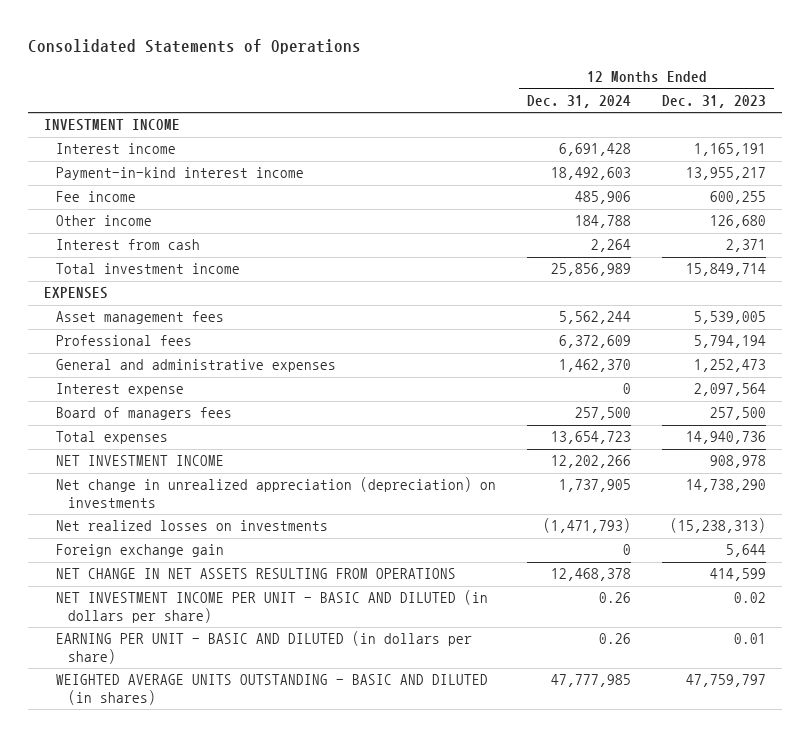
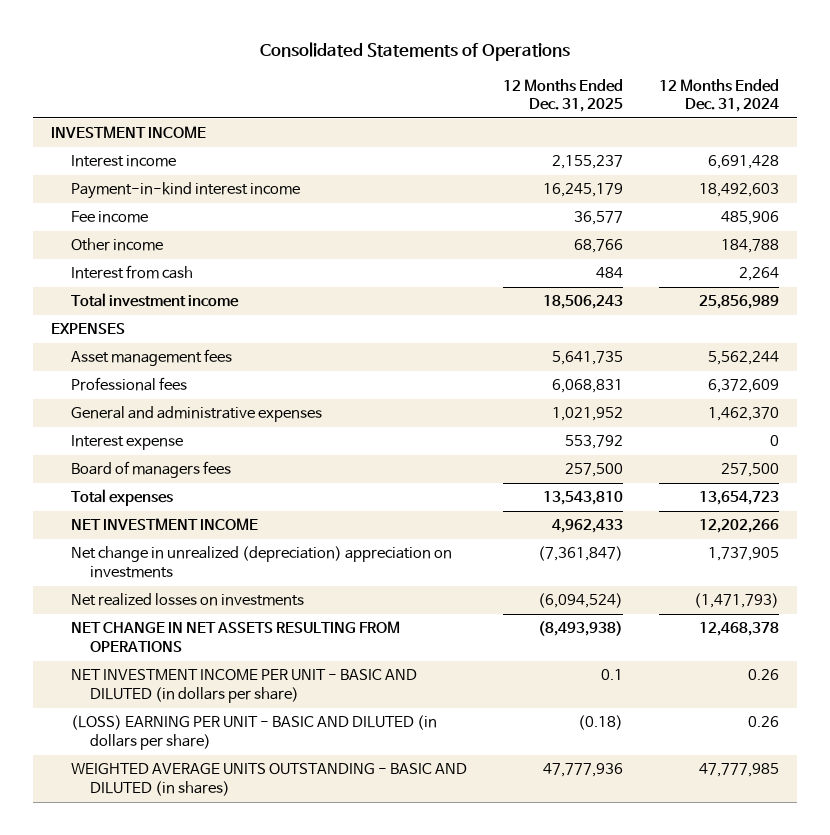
[662,95,767,109] Dec. 31, 2023 -> none
none -> [502,78,623,113] 12 Months Ended Dec. 31, 2025
[55,477,496,508] Net change in unrealized appreciation (depreciation) on investments -> [70,546,452,578] Net change in unrealized (depreciation) appreciation on investments
[55,544,224,558] Foreign exchange gain -> none
[55,631,472,664] EARNING PER UNIT - BASIC AND DILUTED (in dollars per share) -> [70,715,437,750] (LOSS) EARNING PER UNIT - BASIC AND DILUTED (in dollars per share)

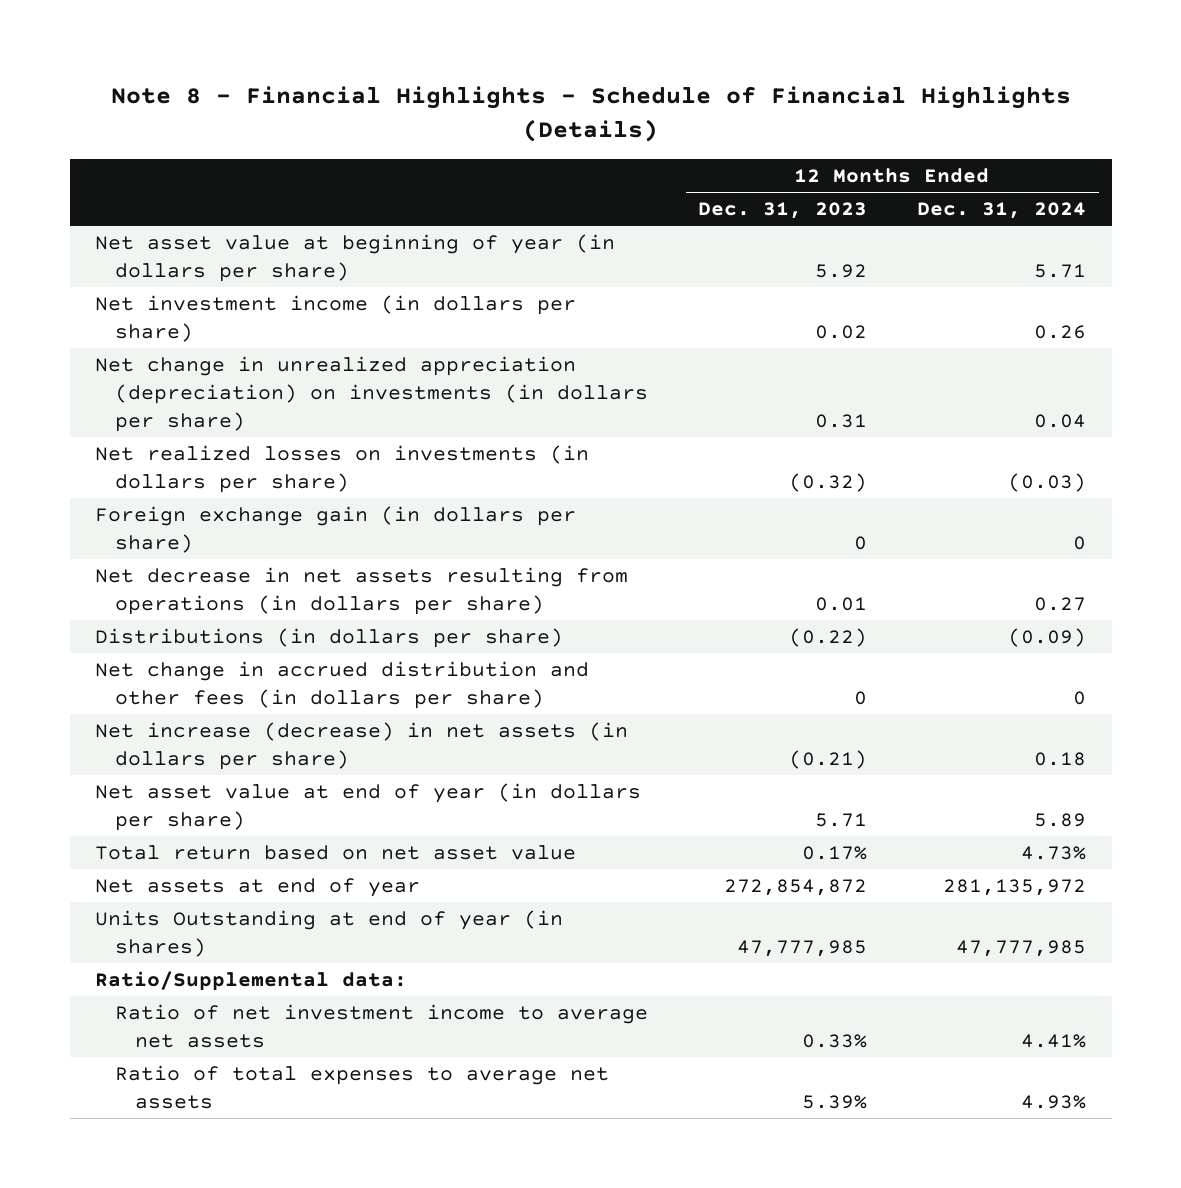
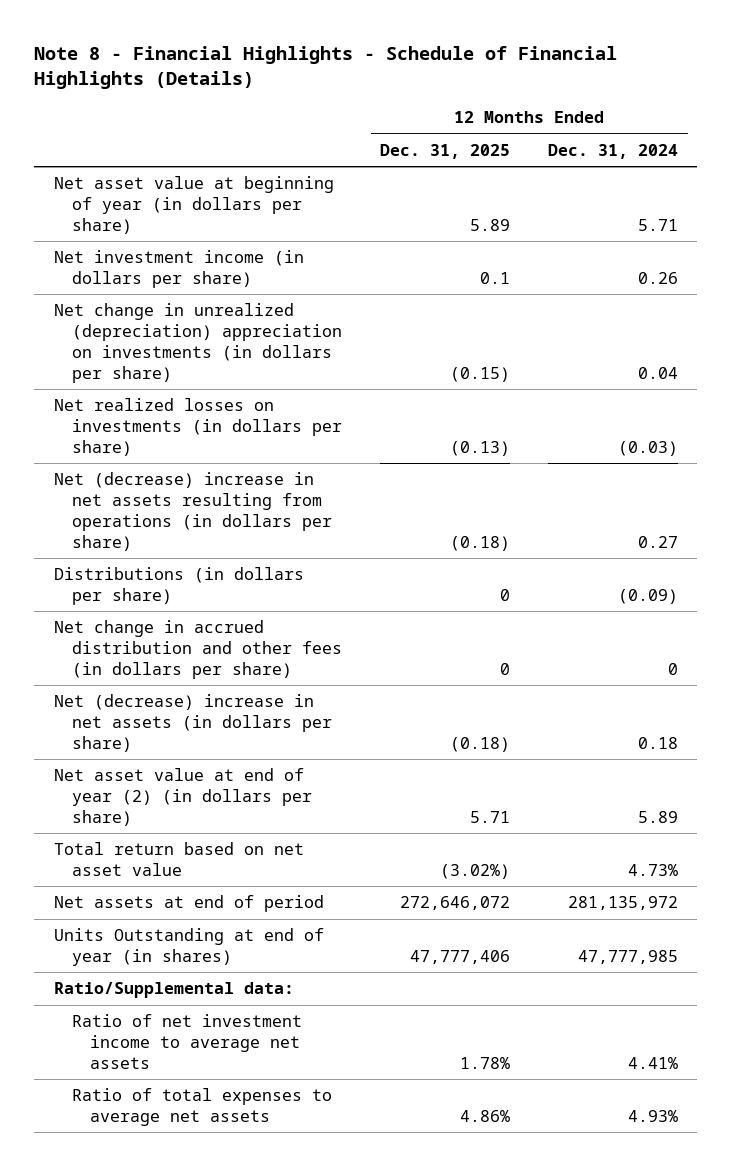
[698,202,868,220] Dec. 31, 2023 -> none
none -> [380,143,511,159] Dec. 31, 2025
[94,356,649,432] Net change in unrealized appreciation (depreciation) on investments (in dollars per share) -> [53,303,342,383] Net change in unrealized (depreciation) appreciation on investments (in dollars per share)
[94,506,576,553] Foreign exchange gain (in dollars per share) -> none
[94,567,628,615] Net decrease in net assets resulting from operations (in dollars per share) -> [53,472,332,551] Net (decrease) increase in net assets resulting from operations (in dollars per share)
[94,722,628,770] Net increase (decrease) in net assets (in dollars per share) -> [53,694,332,752] Net (decrease) increase in net assets (in dollars per share)
[94,783,641,831] Net asset value at end of year (in dollars per share) -> [53,768,312,826] Net asset value at end of year (2) (in dollars per share)
[94,878,420,898] Net assets at end of year -> [53,895,324,913] Net assets at end of period

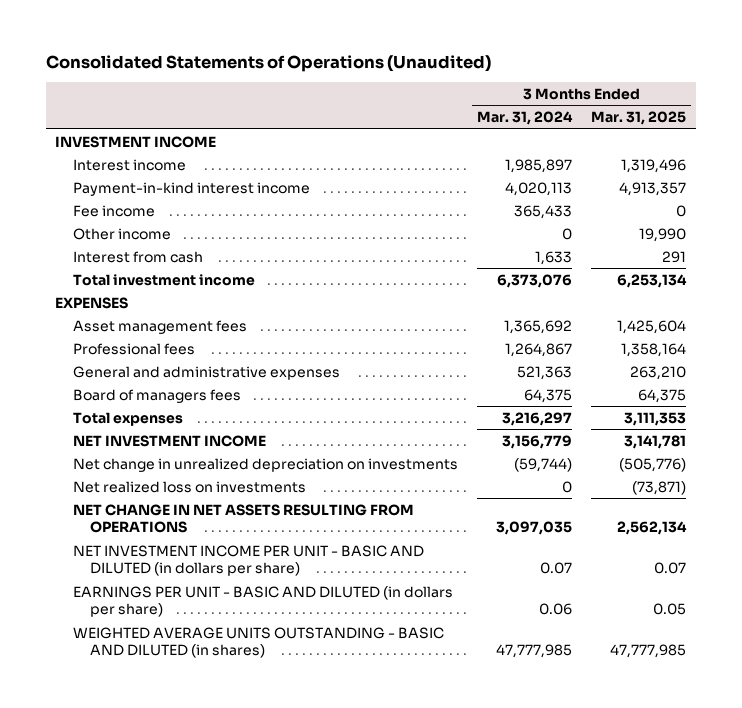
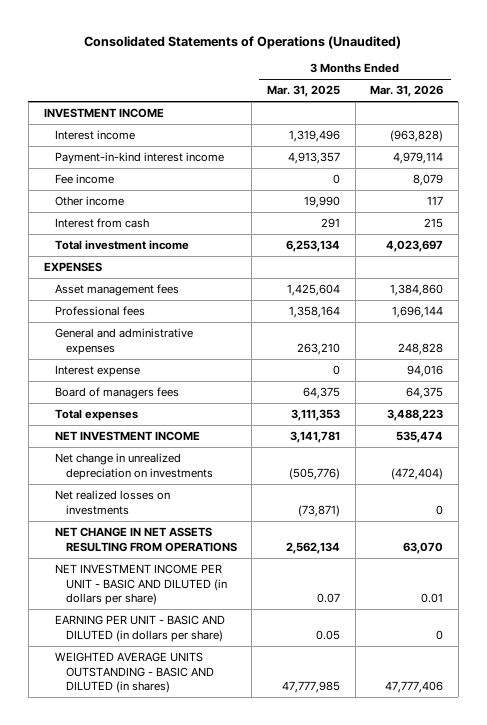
[477,111,574,126] Mar. 31, 2024 -> none
none -> [370,85,444,98] Mar. 31, 2026
none -> [54,364,140,377] Interest expense
[72,480,306,493] Net realized loss on investments -> [54,489,170,515] Net realized losses on investments
[72,585,453,617] EARNINGS PER UNIT - BASIC AND DILUTED (in dollars per share) -> [54,614,225,642] EARNING PER UNIT - BASIC AND DILUTED (in dollars per share)

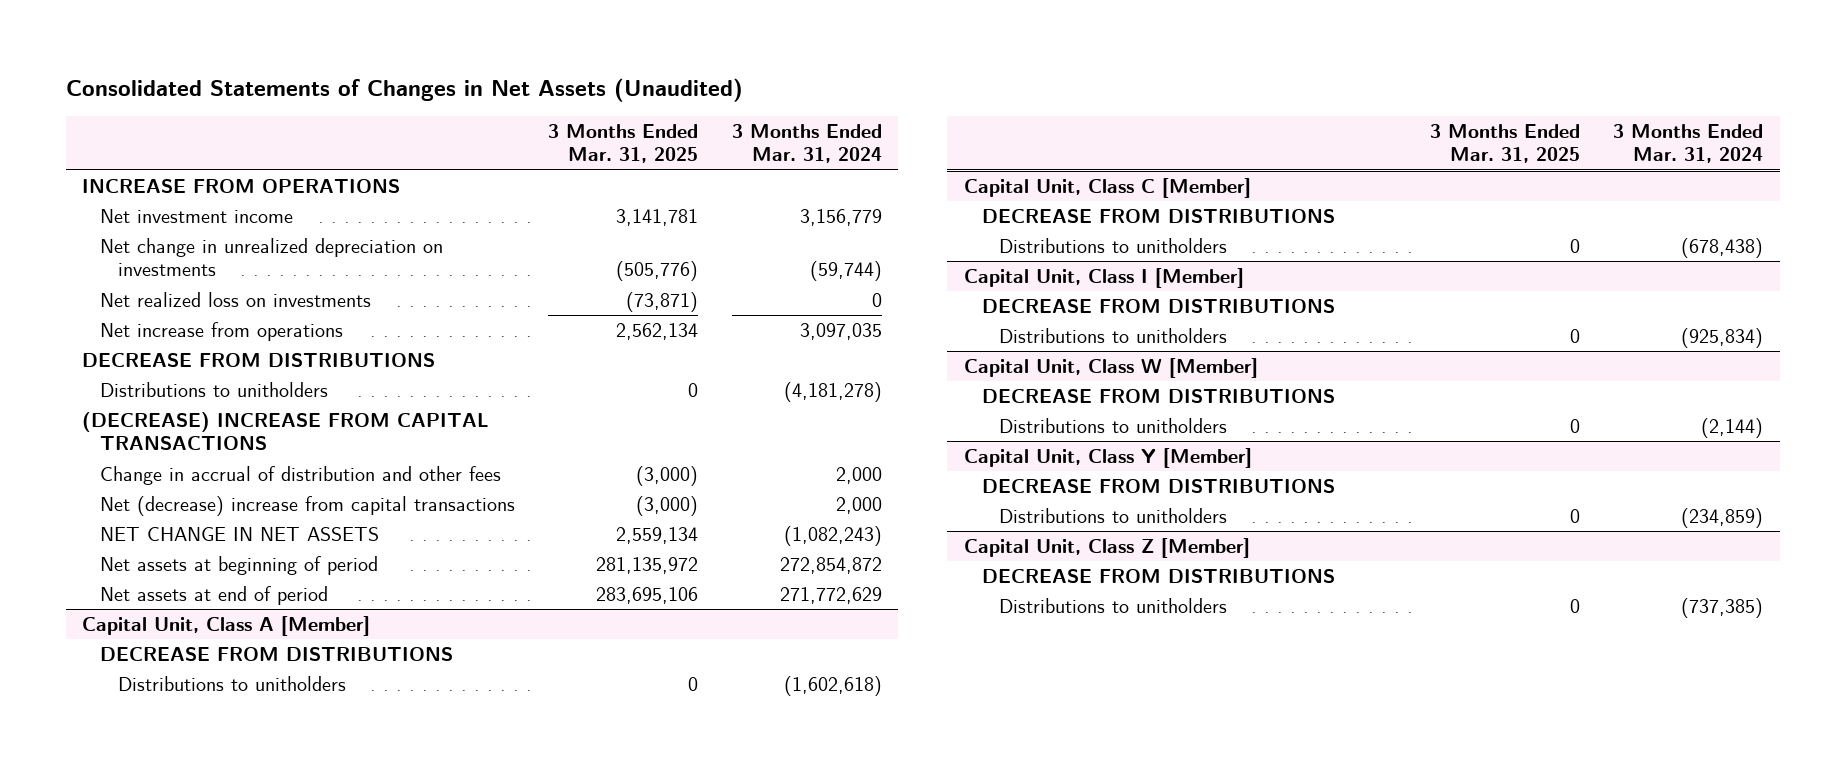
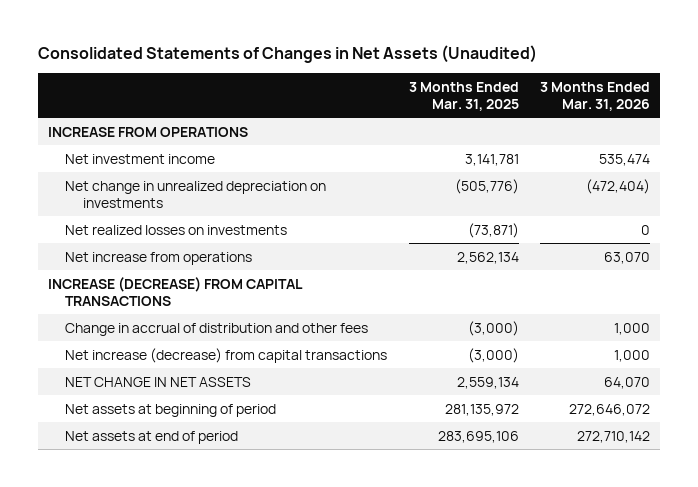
[731,123,882,164] 3 Months Ended Mar. 31, 2024 -> none
none -> [539,81,650,111] 3 Months Ended Mar. 31, 2026
[99,292,371,308] Net realized loss on investments -> [65,224,288,235] Net realized losses on investments
[82,353,436,368] DECREASE FROM DISTRIBUTIONS -> none
[99,382,328,398] Distributions to unitholders -> none
[82,412,490,451] (DECREASE) INCREASE FROM CAPITAL TRANSACTIONS -> [48,276,304,306] INCREASE (DECREASE) FROM CAPITAL TRANSACTIONS
[99,496,515,517] Net (decrease) increase from capital transactions -> [65,347,388,363] Net increase (decrease) from capital transactions
[82,616,371,637] Capital Unit, Class A [Member] -> none
[99,647,453,662] DECREASE FROM DISTRIBUTIONS -> none
[117,676,346,692] Distributions to unitholders -> none
[964,178,1252,199] Capital Unit, Class C [Member] -> none
[981,209,1335,224] DECREASE FROM DISTRIBUTIONS -> none
[999,238,1228,254] Distributions to unitholders -> none
[964,268,1245,289] Capital Unit, Class I [Member] -> none
[981,299,1335,314] DECREASE FROM DISTRIBUTIONS -> none
[999,328,1228,344] Distributions to unitholders -> none
[964,358,1259,379] Capital Unit, Class W [Member] -> none
[981,389,1335,404] DECREASE FROM DISTRIBUTIONS -> none
[999,418,1228,434] Distributions to unitholders -> none
[964,448,1253,469] Capital Unit, Class Y [Member] -> none
[981,479,1335,494] DECREASE FROM DISTRIBUTIONS -> none
[999,508,1228,524] Distributions to unitholders -> none
[964,538,1251,559] Capital Unit, Class Z [Member] -> none
[981,569,1335,584] DECREASE FROM DISTRIBUTIONS -> none
[999,598,1228,614] Distributions to unitholders -> none

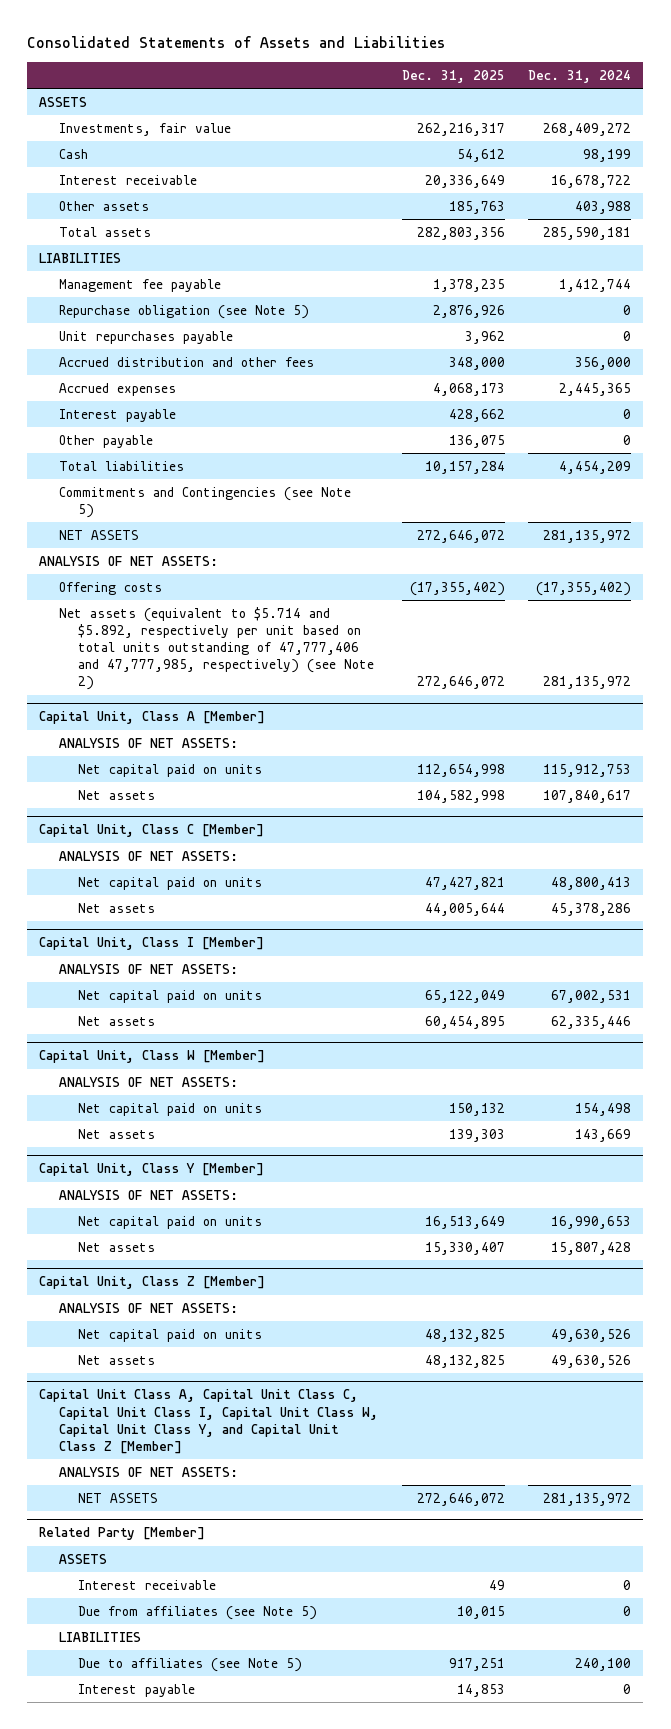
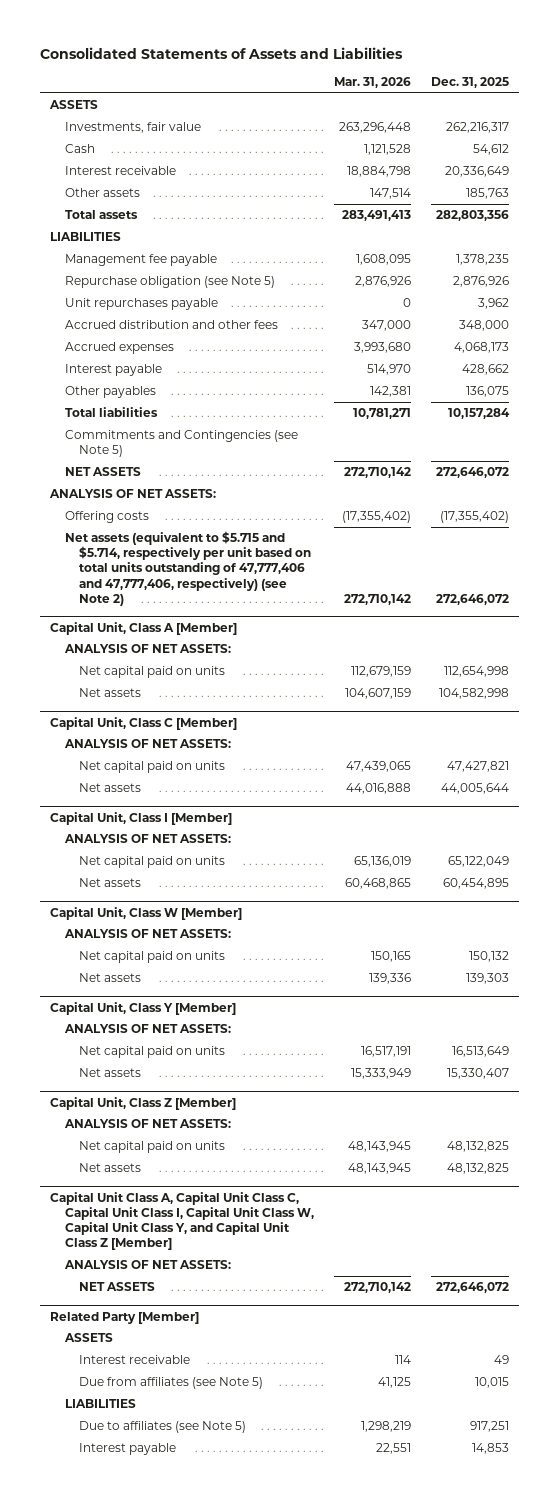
[528,69,632,83] Dec. 31, 2024 -> none
none -> [333,77,411,89] Mar. 31, 2026
[58,434,153,448] Other payable -> [64,386,156,399] Other payables
[58,606,375,691] Net assets (equivalent to $5.714 and $5.892, respectively per unit based on total units outstanding of 47,777,406 and 47,777,985, respectively) (see Note 2) -> [64,531,312,606] Net assets (equivalent to $5.715 and $5.714, respectively per unit based on total units outstanding of 47,777,406 and 47,777,406, respectively) (see Note 2)

